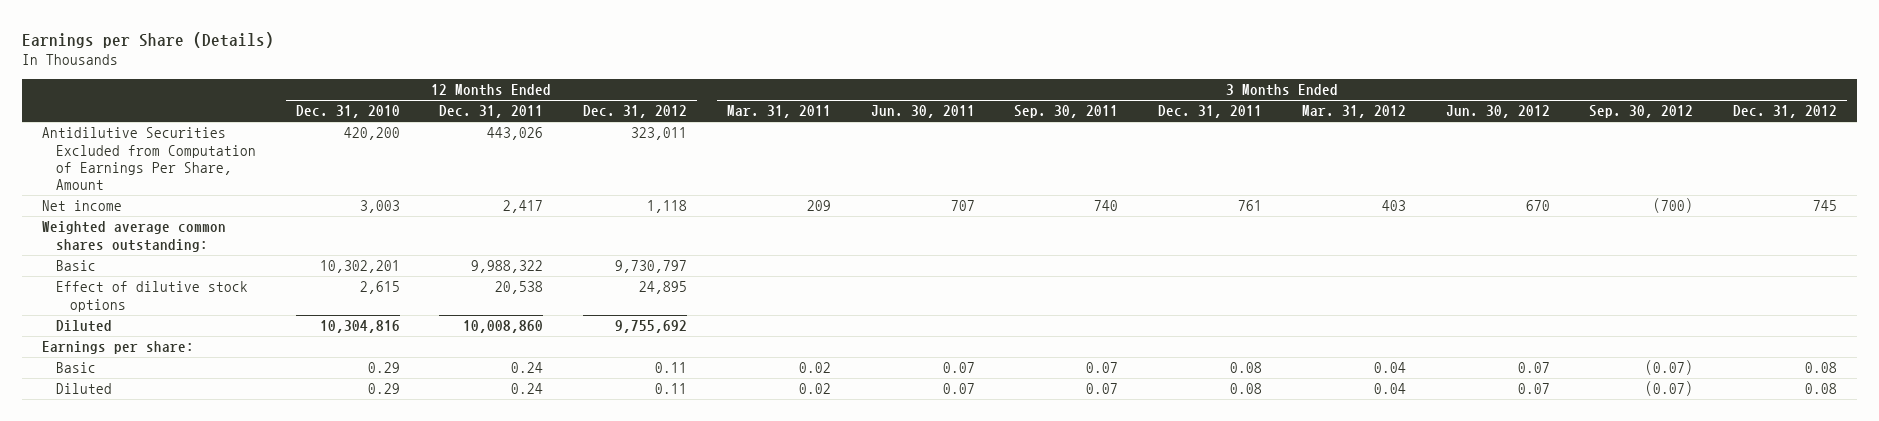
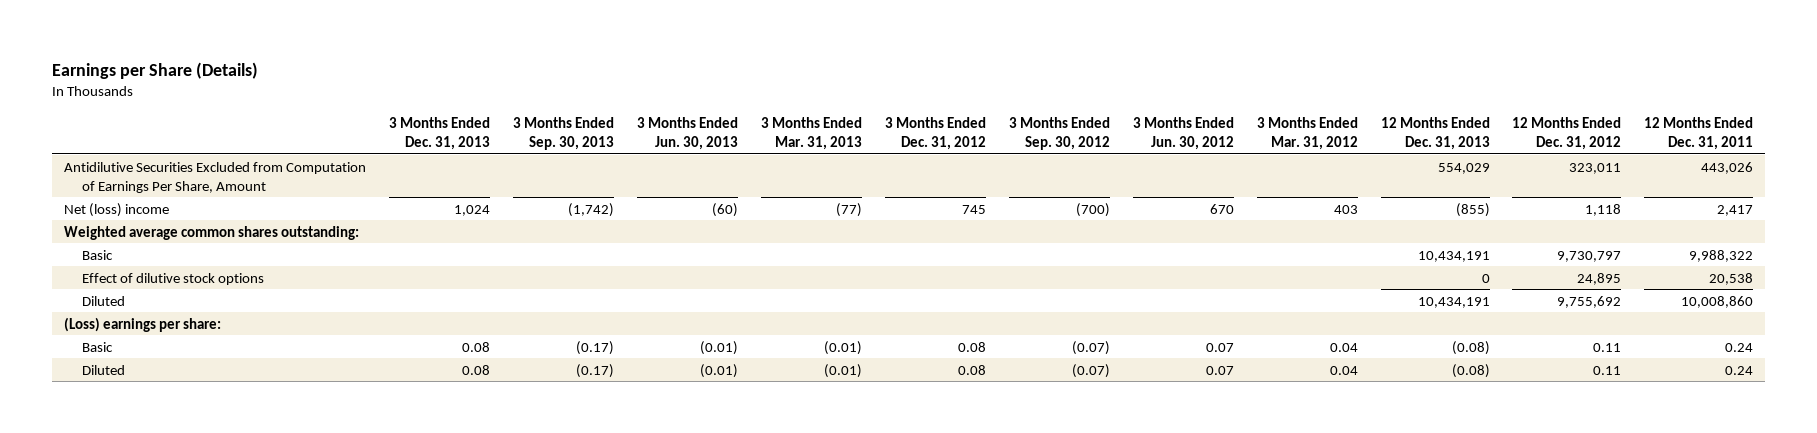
[295,105,400,119] Dec. 31, 2010 -> none
[726,105,831,119] Mar. 31, 2011 -> none
[870,105,975,119] Jun. 30, 2011 -> none
[1014,105,1119,119] Sep. 30, 2011 -> none
[1158,105,1263,119] Dec. 31, 2011 -> none
none -> [388,117,490,151] 3 Months Ended Dec. 31, 2013
none -> [512,117,614,151] 3 Months Ended Sep. 30, 2013
none -> [636,117,738,151] 3 Months Ended Jun. 30, 2013
none -> [760,117,862,151] 3 Months Ended Mar. 31, 2013
none -> [1380,117,1490,151] 12 Months Ended Dec. 31, 2013
[42,200,123,212] Net income -> [63,202,169,217] Net (loss) income
[42,341,195,355] Earnings per share: -> [63,316,221,332] (Loss) earnings per share:

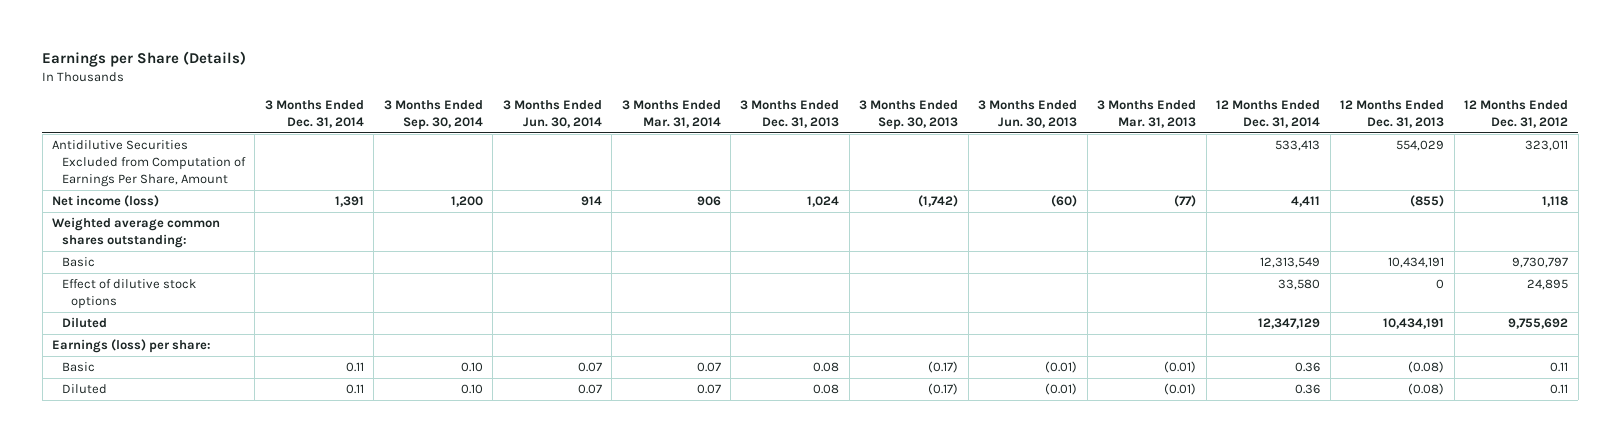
[884,117,986,151] 3 Months Ended Dec. 31, 2012 -> none
[1008,117,1110,151] 3 Months Ended Sep. 30, 2012 -> none
[1132,117,1234,151] 3 Months Ended Jun. 30, 2012 -> none
[1256,117,1358,151] 3 Months Ended Mar. 31, 2012 -> none
[1644,117,1754,151] 12 Months Ended Dec. 31, 2011 -> none
none -> [264,100,364,129] 3 Months Ended Dec. 31, 2014
none -> [383,100,483,131] 3 Months Ended Sep. 30, 2014
none -> [502,100,602,129] 3 Months Ended Jun. 30, 2014
none -> [621,100,721,129] 3 Months Ended Mar. 31, 2014
none -> [1216,100,1321,129] 12 Months Ended Dec. 31, 2014
[63,202,169,217] Net (loss) income -> [52,195,160,208] Net income (loss)
[63,316,221,332] (Loss) earnings per share: -> [52,339,212,354] Earnings (loss) per share:

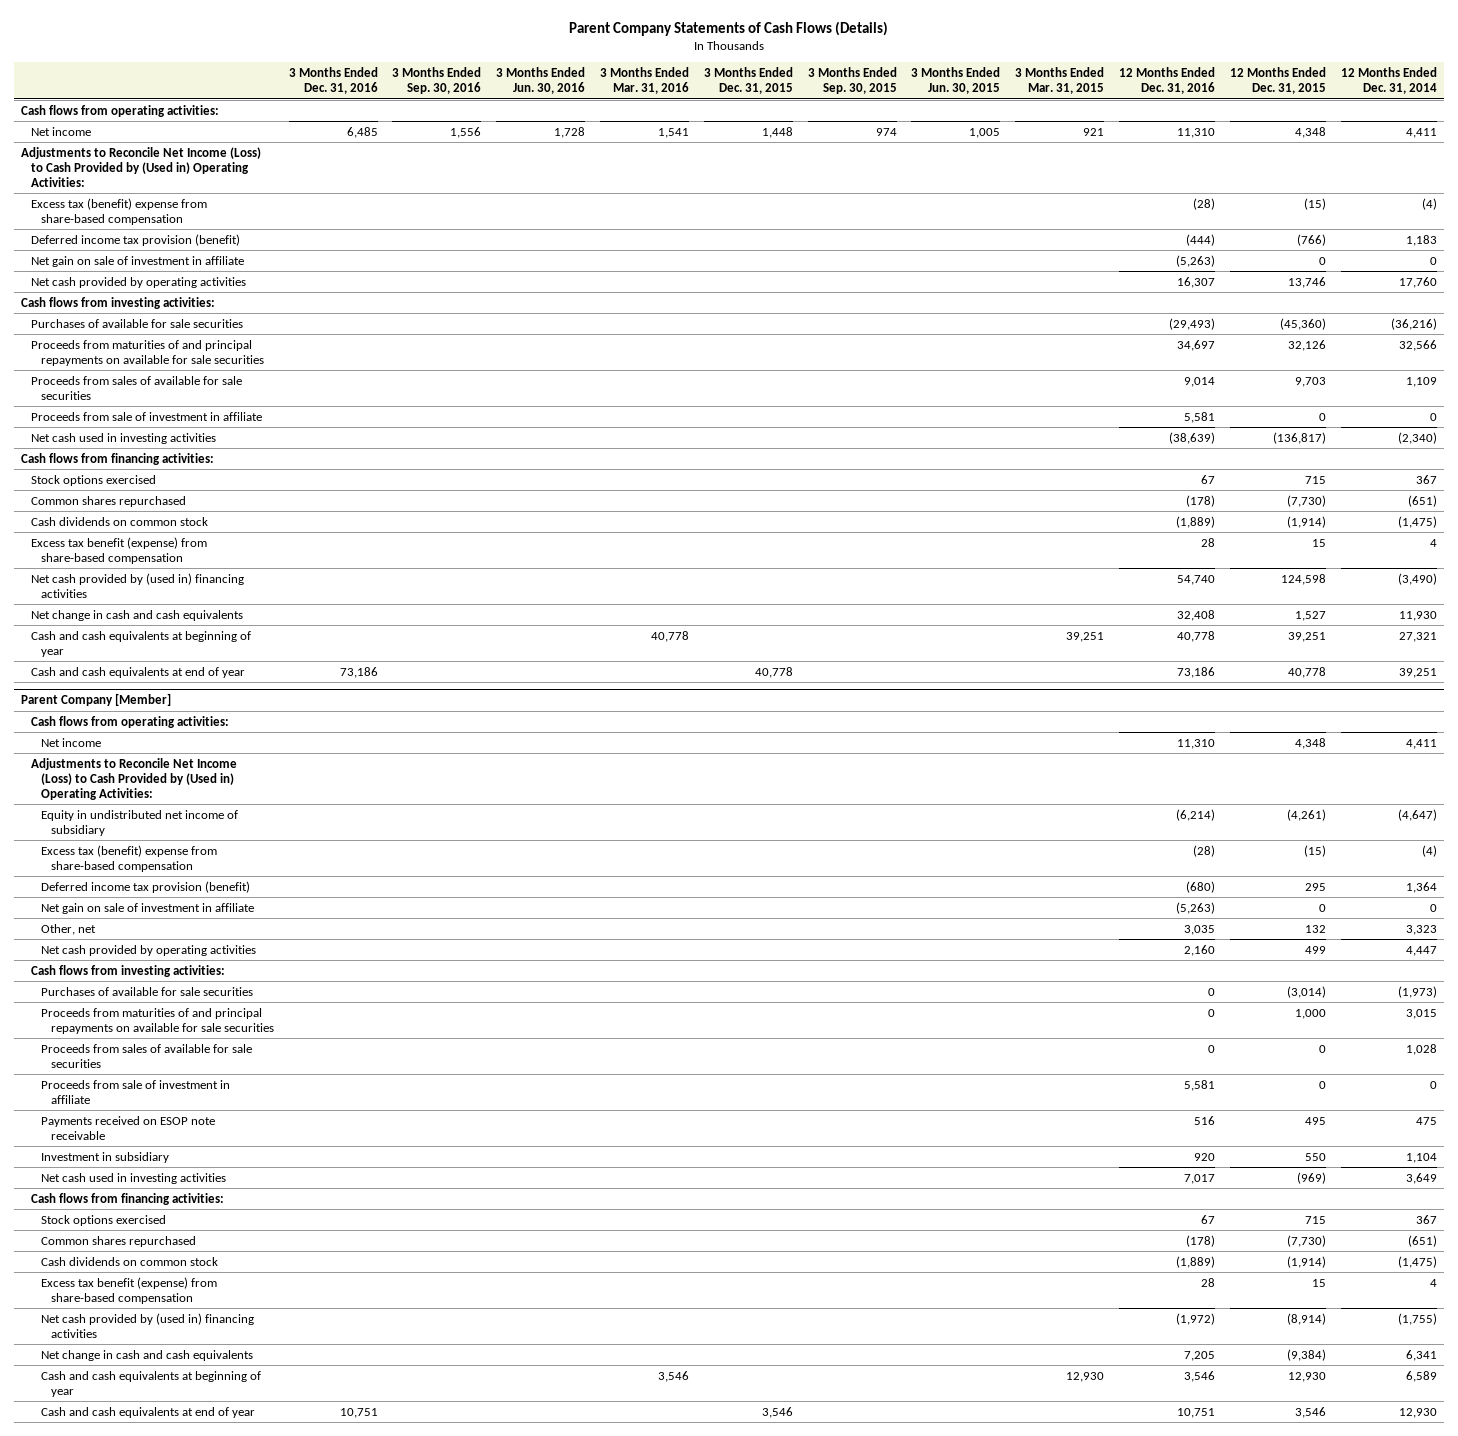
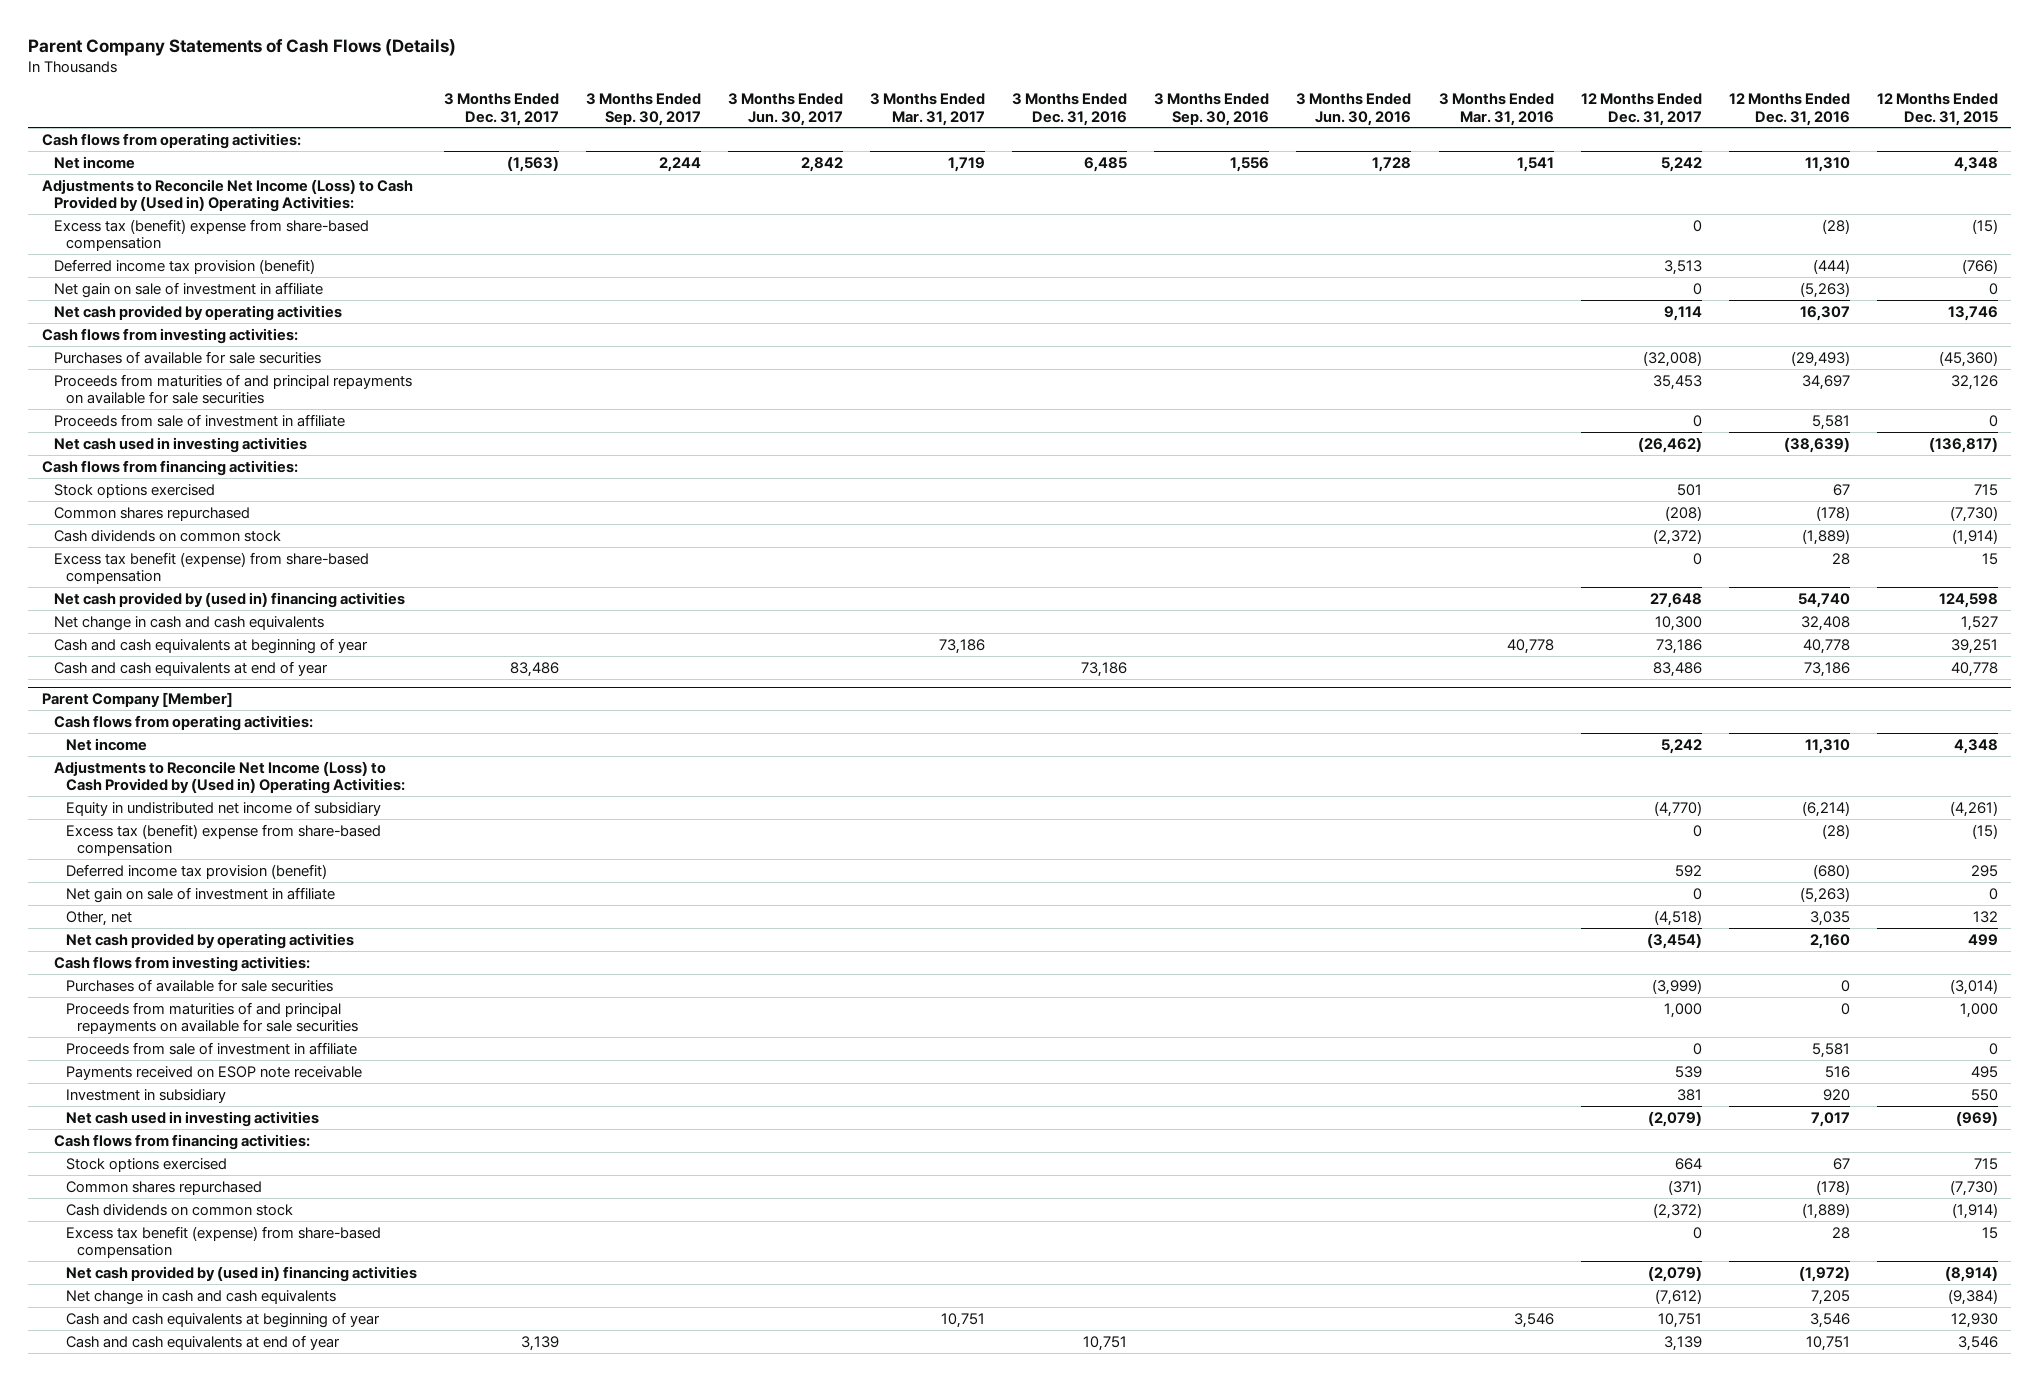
[703,66,793,95] 3 Months Ended Dec. 31, 2015 -> none
[807,66,897,95] 3 Months Ended Sep. 30, 2015 -> none
[911,66,1001,95] 3 Months Ended Jun. 30, 2015 -> none
[1015,66,1105,95] 3 Months Ended Mar. 31, 2015 -> none
[1340,66,1437,95] 12 Months Ended Dec. 31, 2014 -> none
none -> [443,93,559,126] 3 Months Ended Dec. 31, 2017
none -> [585,93,701,126] 3 Months Ended Sep. 30, 2017
none -> [727,93,843,126] 3 Months Ended Jun. 30, 2017
none -> [870,93,986,126] 3 Months Ended Mar. 31, 2017
none -> [1580,93,1702,126] 12 Months Ended Dec. 31, 2017
[31,375,243,400] Proceeds from sales of available for sale securities -> none
[40,1043,252,1068] Proceeds from sales of available for sale securities -> none

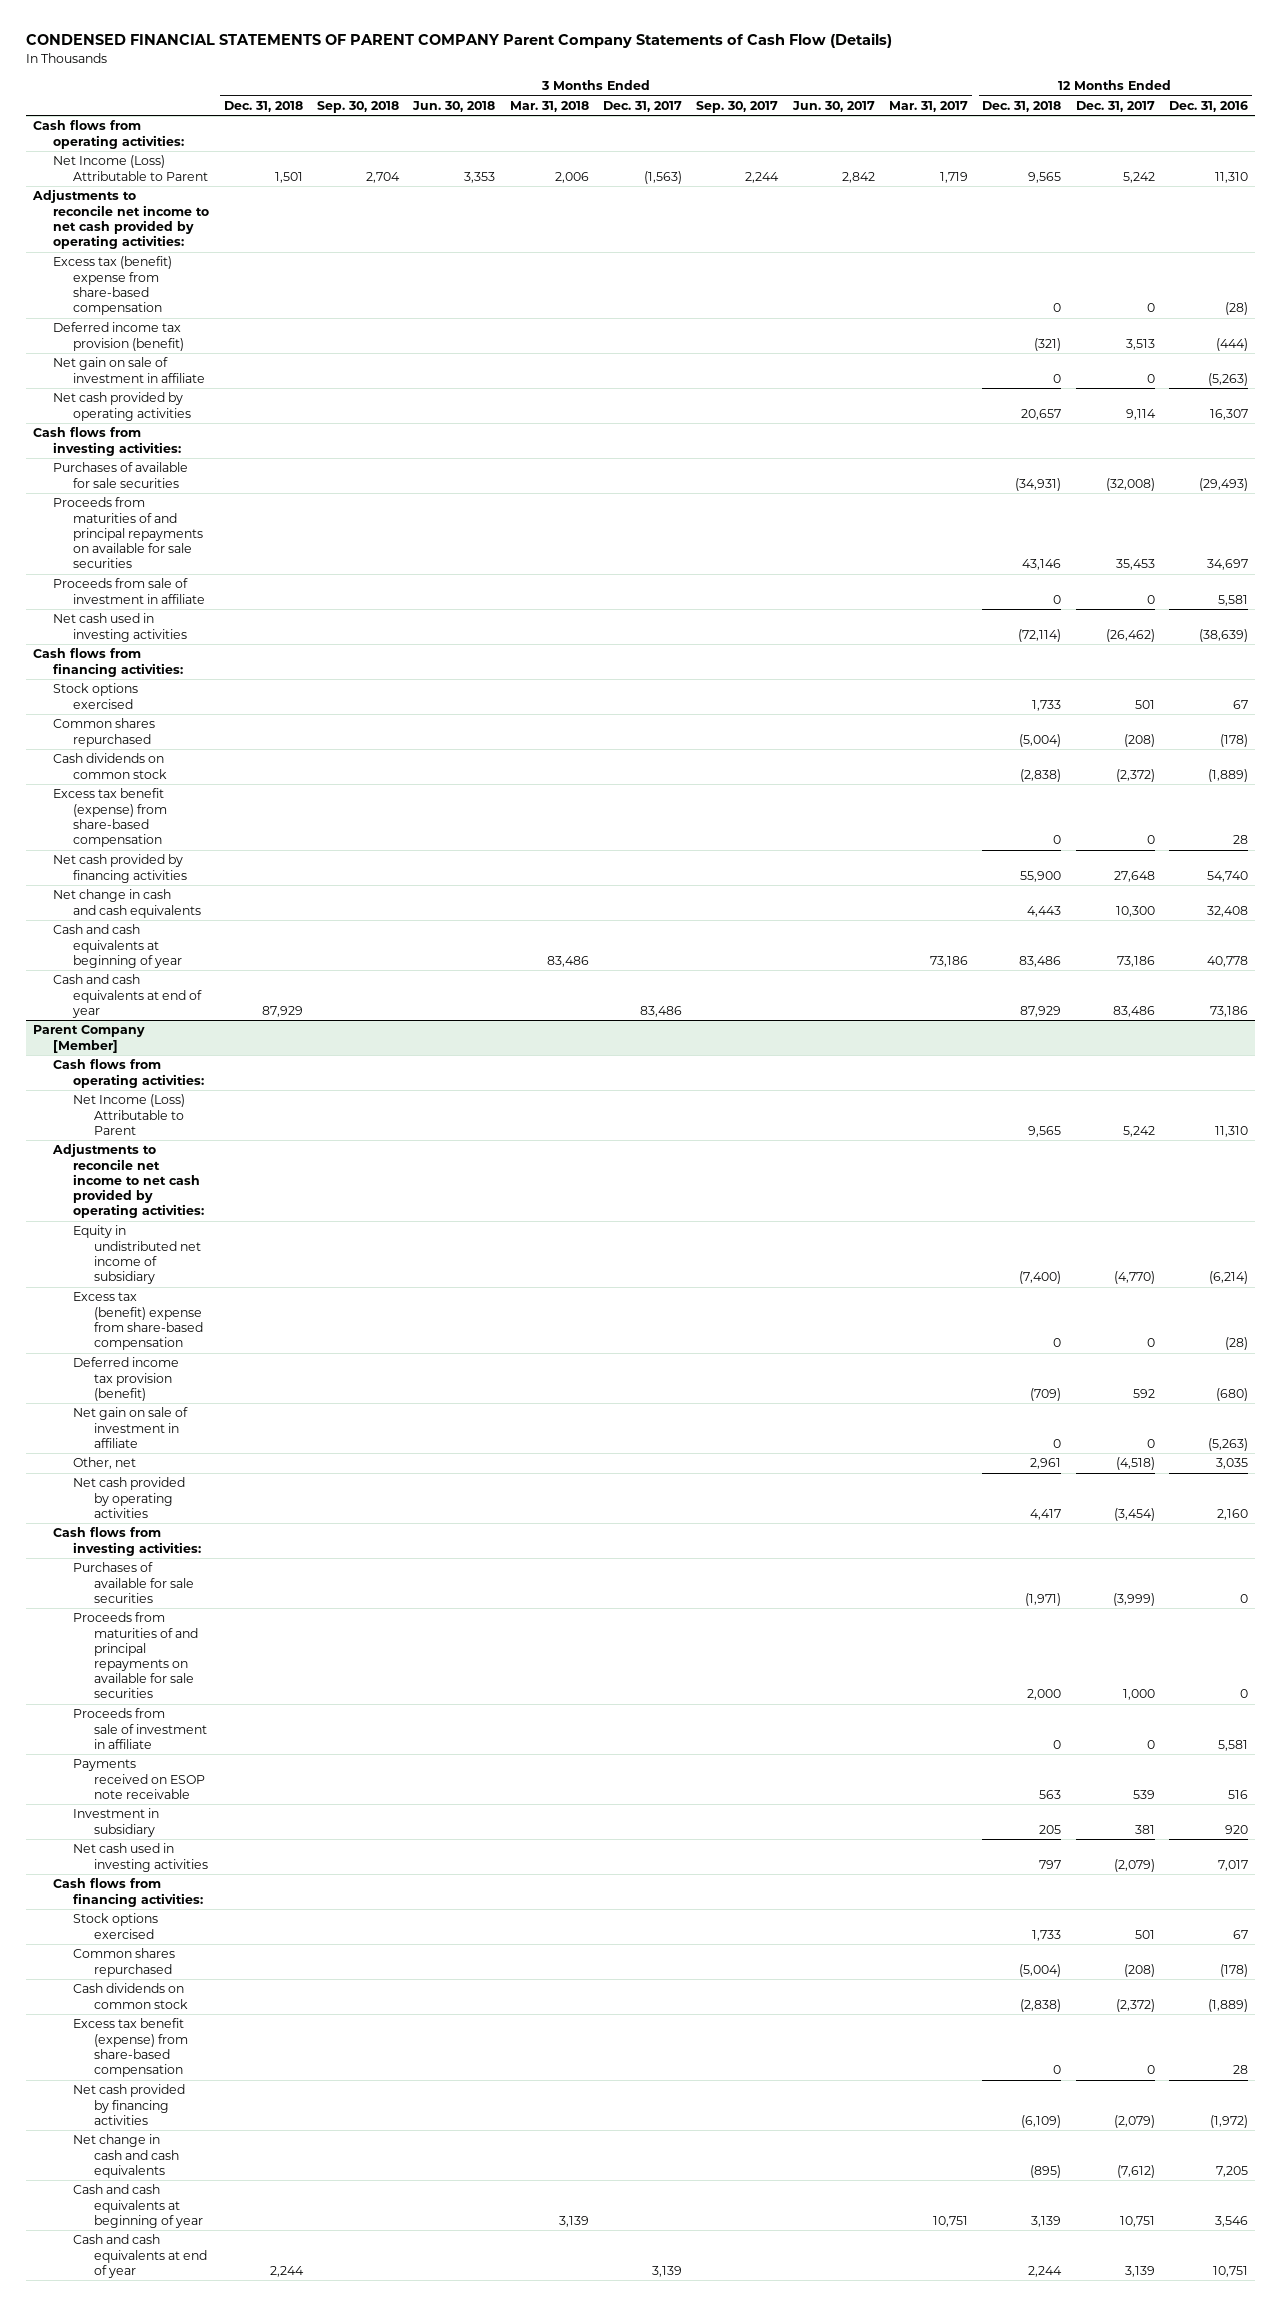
[28,37,457,56] Parent Company Statements of Cash Flows (Details) -> [25,33,892,49] CONDENSED FINANCIAL STATEMENTS OF PARENT COMPANY Parent Company Statements of Cash Flow (Details)
[1012,93,1128,126] 3 Months Ended Dec. 31, 2016 -> none
[1154,93,1270,126] 3 Months Ended Sep. 30, 2016 -> none
[1296,93,1412,126] 3 Months Ended Jun. 30, 2016 -> none
[1438,93,1554,126] 3 Months Ended Mar. 31, 2016 -> none
[1876,93,1998,126] 12 Months Ended Dec. 31, 2015 -> none
none -> [223,100,303,112] Dec. 31, 2018
none -> [316,100,399,113] Sep. 30, 2018
none -> [412,100,496,112] Jun. 30, 2018
none -> [509,100,589,112] Mar. 31, 2018
none -> [982,100,1062,112] Dec. 31, 2018
[53,155,135,169] Net income -> [53,155,209,181] Net Income (Loss) Attributable to Parent
[41,178,413,213] Adjustments to Reconcile Net Income (Loss) to Cash Provided by (Used in) Operating Activities: -> [31,189,210,250] Adjustments to reconcile net income to net cash provided by operating activities:
[53,591,405,608] Net cash provided by (used in) financing activities -> [53,854,188,883] Net cash provided by financing activities
[65,737,147,751] Net income -> [73,1094,186,1135] Net Income (Loss) Attributable to Parent
[53,760,405,795] Adjustments to Reconcile Net Income (Loss) to Cash Provided by (Used in) Operating Activities: -> [52,1143,205,1219] Adjustments to reconcile net income to net cash provided by operating activities:
[1674,1157,1702,1170] 664 -> [1134,1929,1155,1939] 501
[1667,1179,1702,1195] (371) -> [1123,1963,1155,1977] (208)
[65,1265,417,1282] Net cash provided by (used in) financing activities -> [73,2084,186,2125] Net cash provided by financing activities

